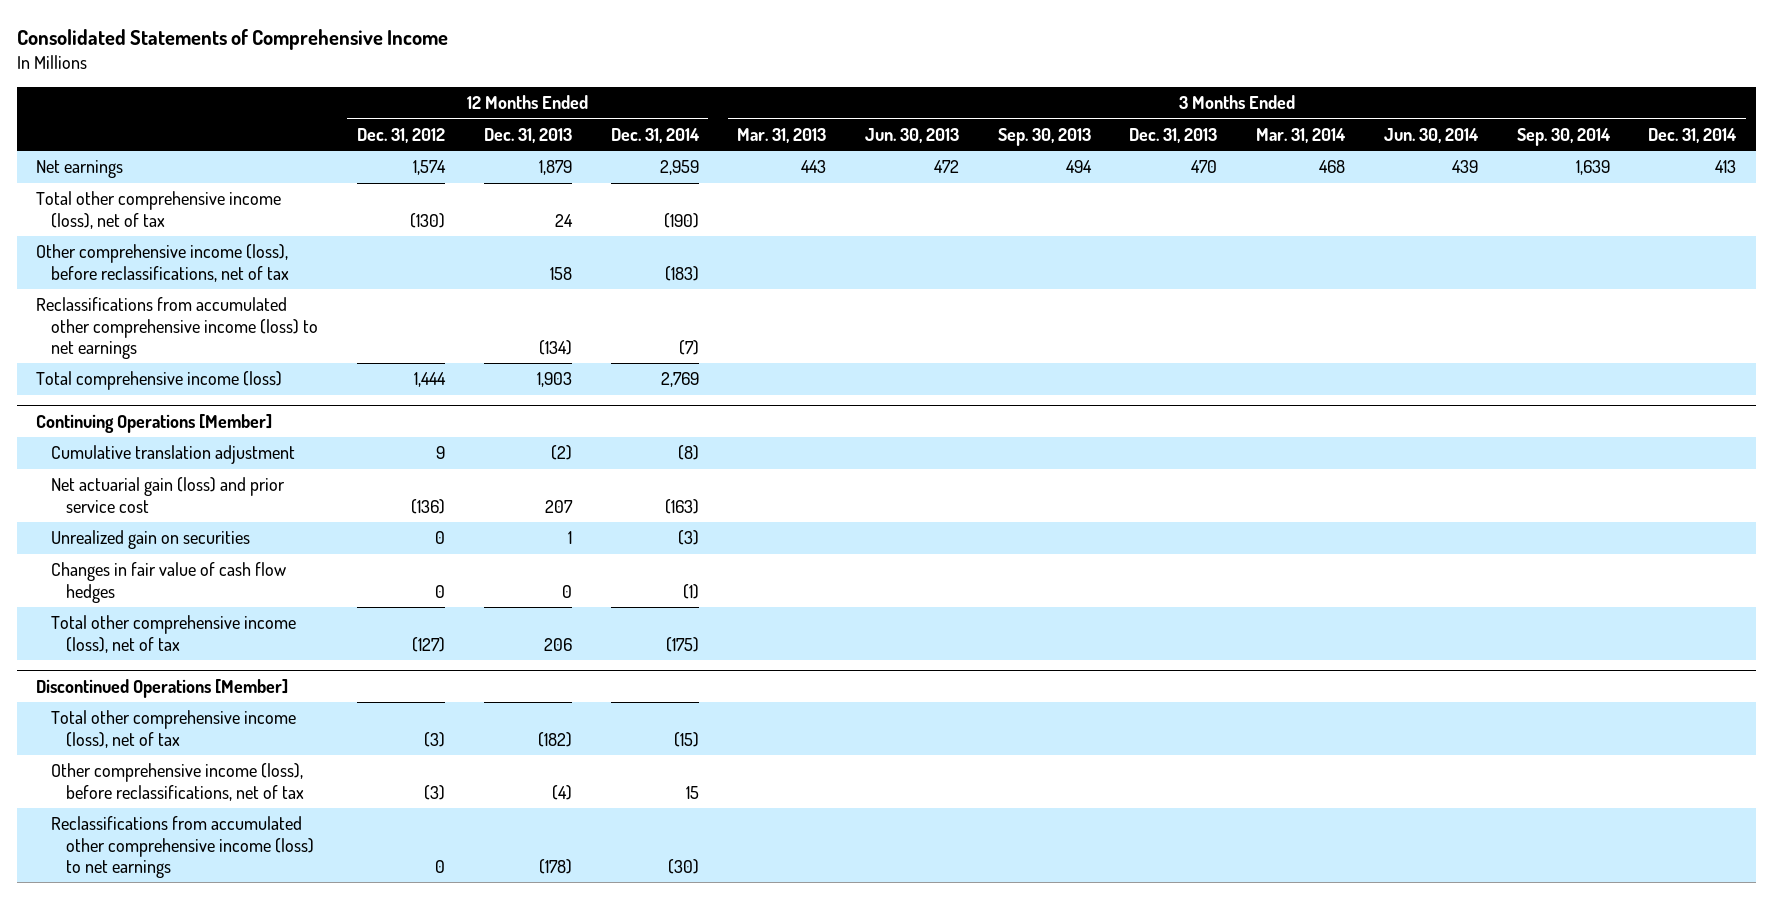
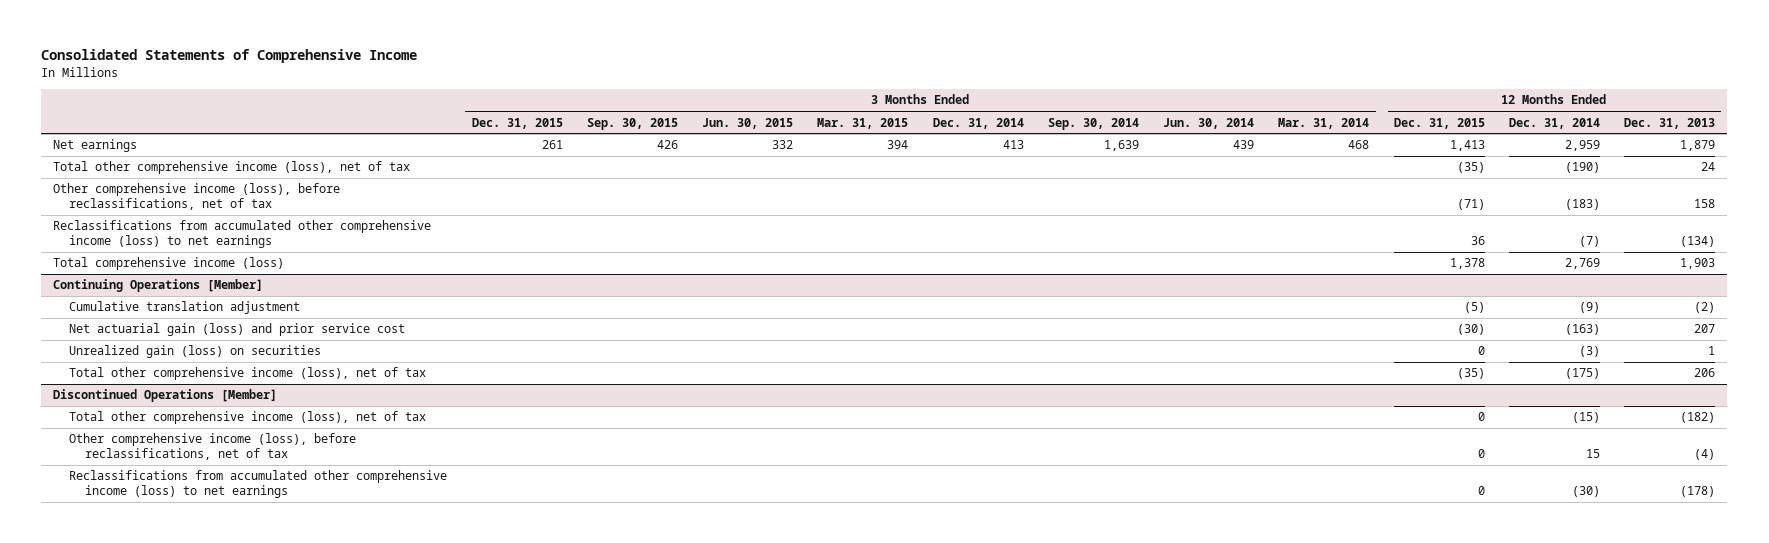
[357,128,446,144] Dec. 31, 2012 -> none
[737,128,827,144] Mar. 31, 2013 -> none
[864,128,959,144] Jun. 30, 2013 -> none
[997,128,1091,147] Sep. 30, 2013 -> none
[1129,128,1218,144] Dec. 31, 2013 -> none
none -> [471,117,563,129] Dec. 31, 2015
none -> [586,117,678,130] Sep. 30, 2015
none -> [702,117,794,129] Jun. 30, 2015
none -> [817,117,909,129] Mar. 31, 2015
none -> [1393,117,1485,129] Dec. 31, 2015
[677,445,699,461] (8) -> [1578,302,1600,314] (9)
[51,562,287,603] Changes in fair value of cash flow hedges -> none
[51,530,251,550] Unrealized gain on securities -> [69,345,322,359] Unrealized gain (loss) on securities

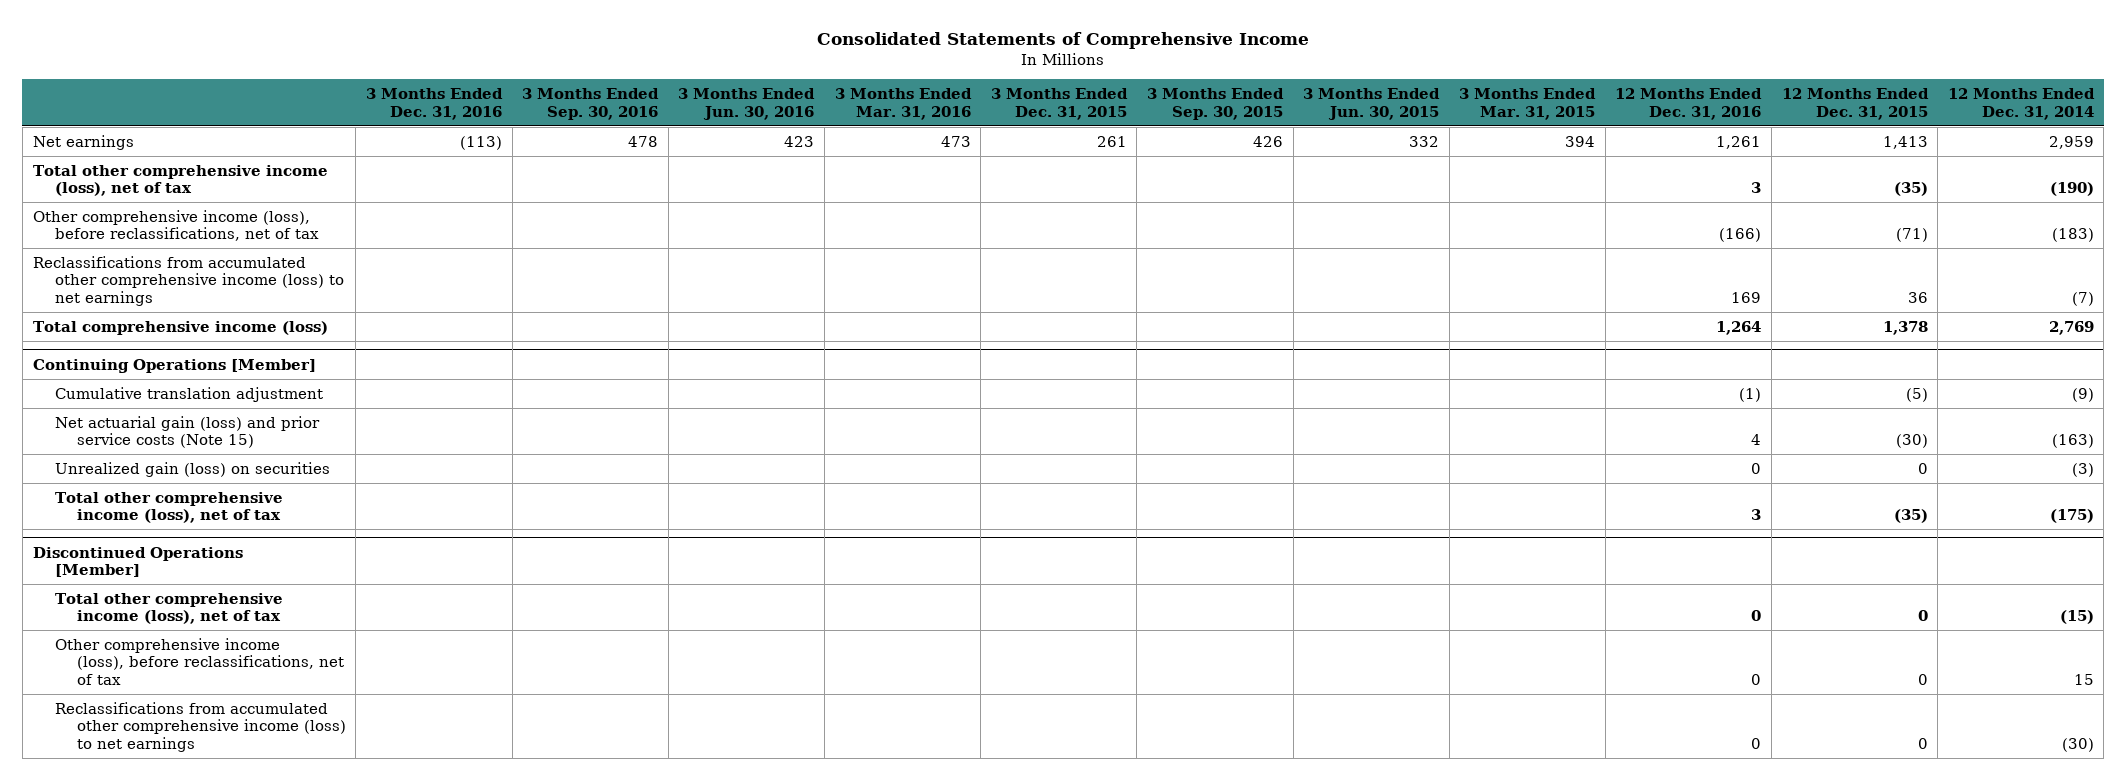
[932,117,1024,129] Dec. 31, 2014 -> none
[1047,117,1139,130] Sep. 30, 2014 -> none
[1163,117,1255,129] Jun. 30, 2014 -> none
[1278,117,1370,129] Mar. 31, 2014 -> none
[1624,117,1716,129] Dec. 31, 2013 -> none
none -> [366,87,504,120] 3 Months Ended Dec. 31, 2016
none -> [522,87,660,120] 3 Months Ended Sep. 30, 2016
none -> [678,87,816,120] 3 Months Ended Jun. 30, 2016
none -> [834,87,972,120] 3 Months Ended Mar. 31, 2016
none -> [1615,87,1763,120] 12 Months Ended Dec. 31, 2016
[69,323,406,337] Net actuarial gain (loss) and prior service cost -> [54,415,320,449] Net actuarial gain (loss) and prior service costs (Note 15)

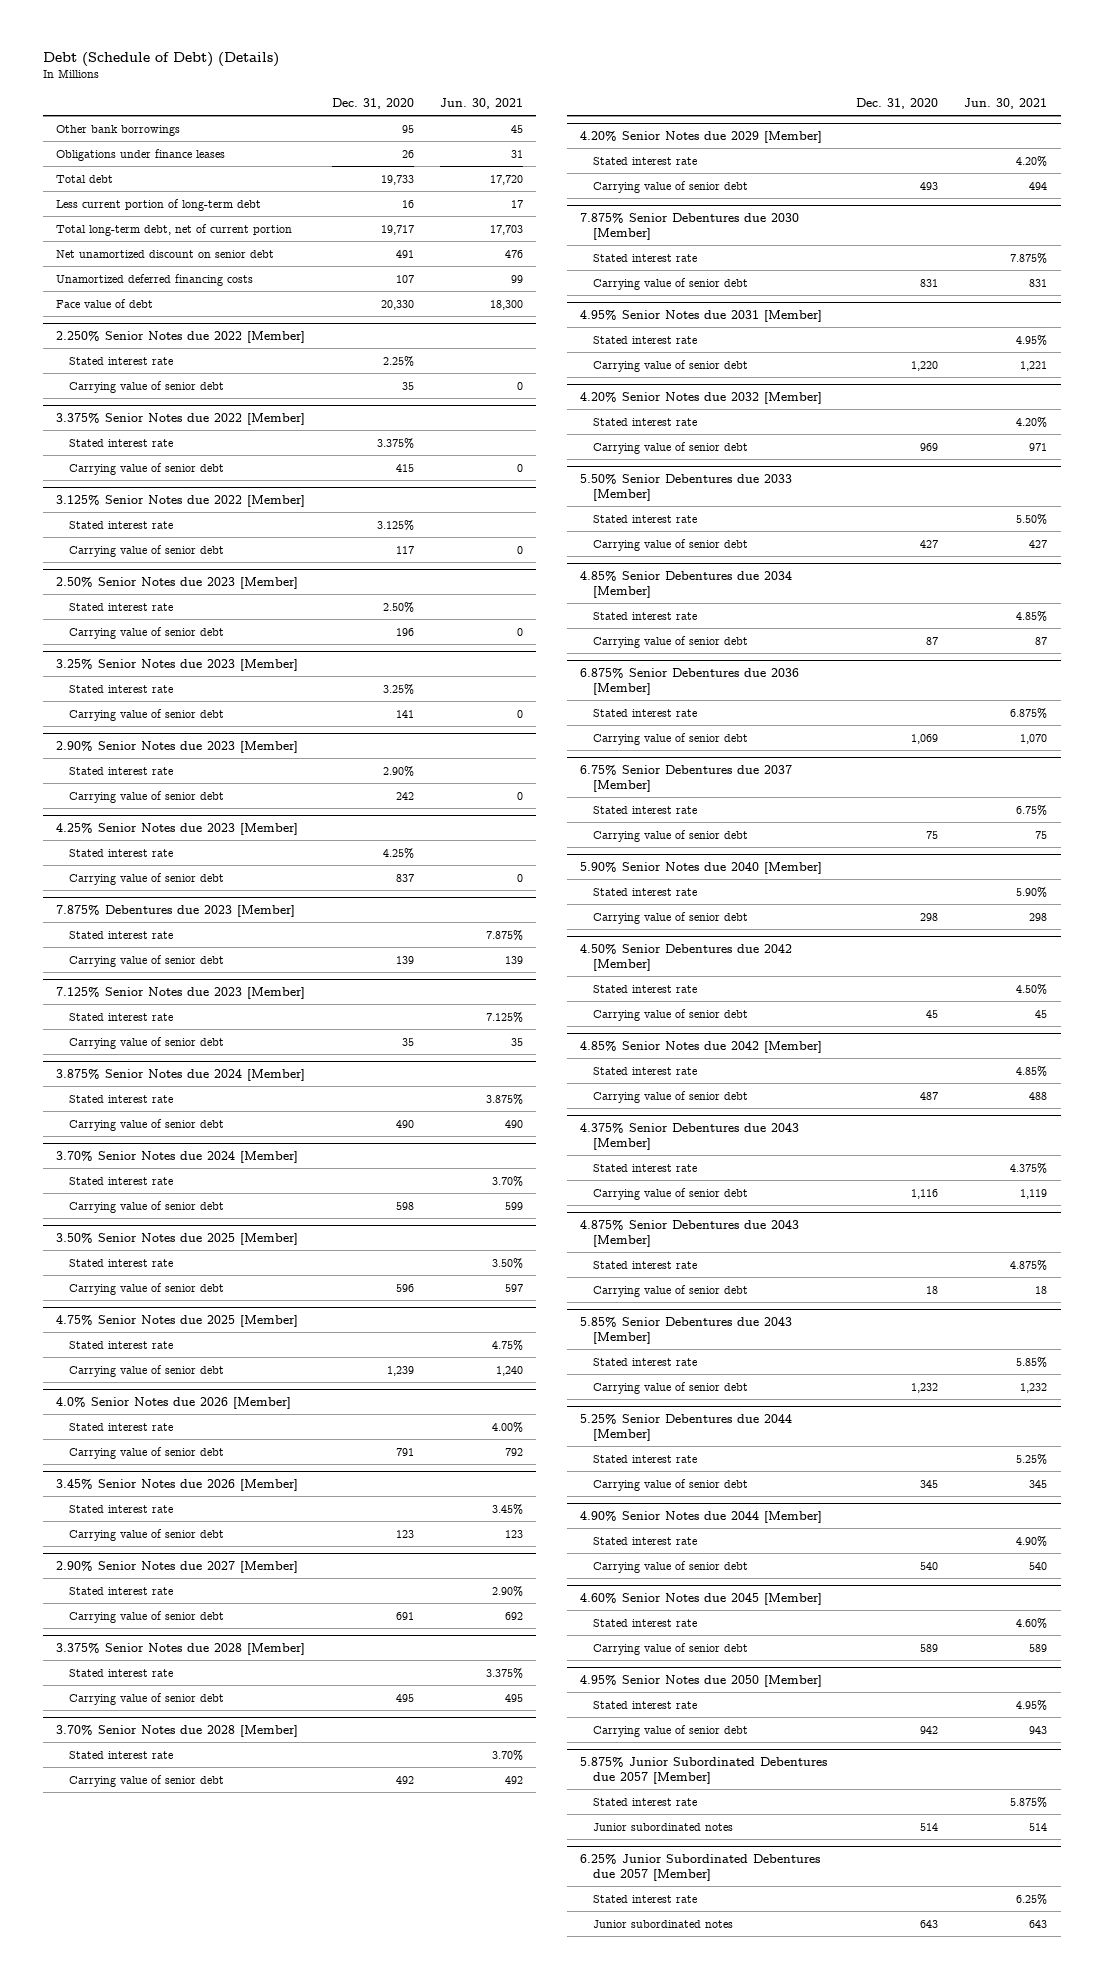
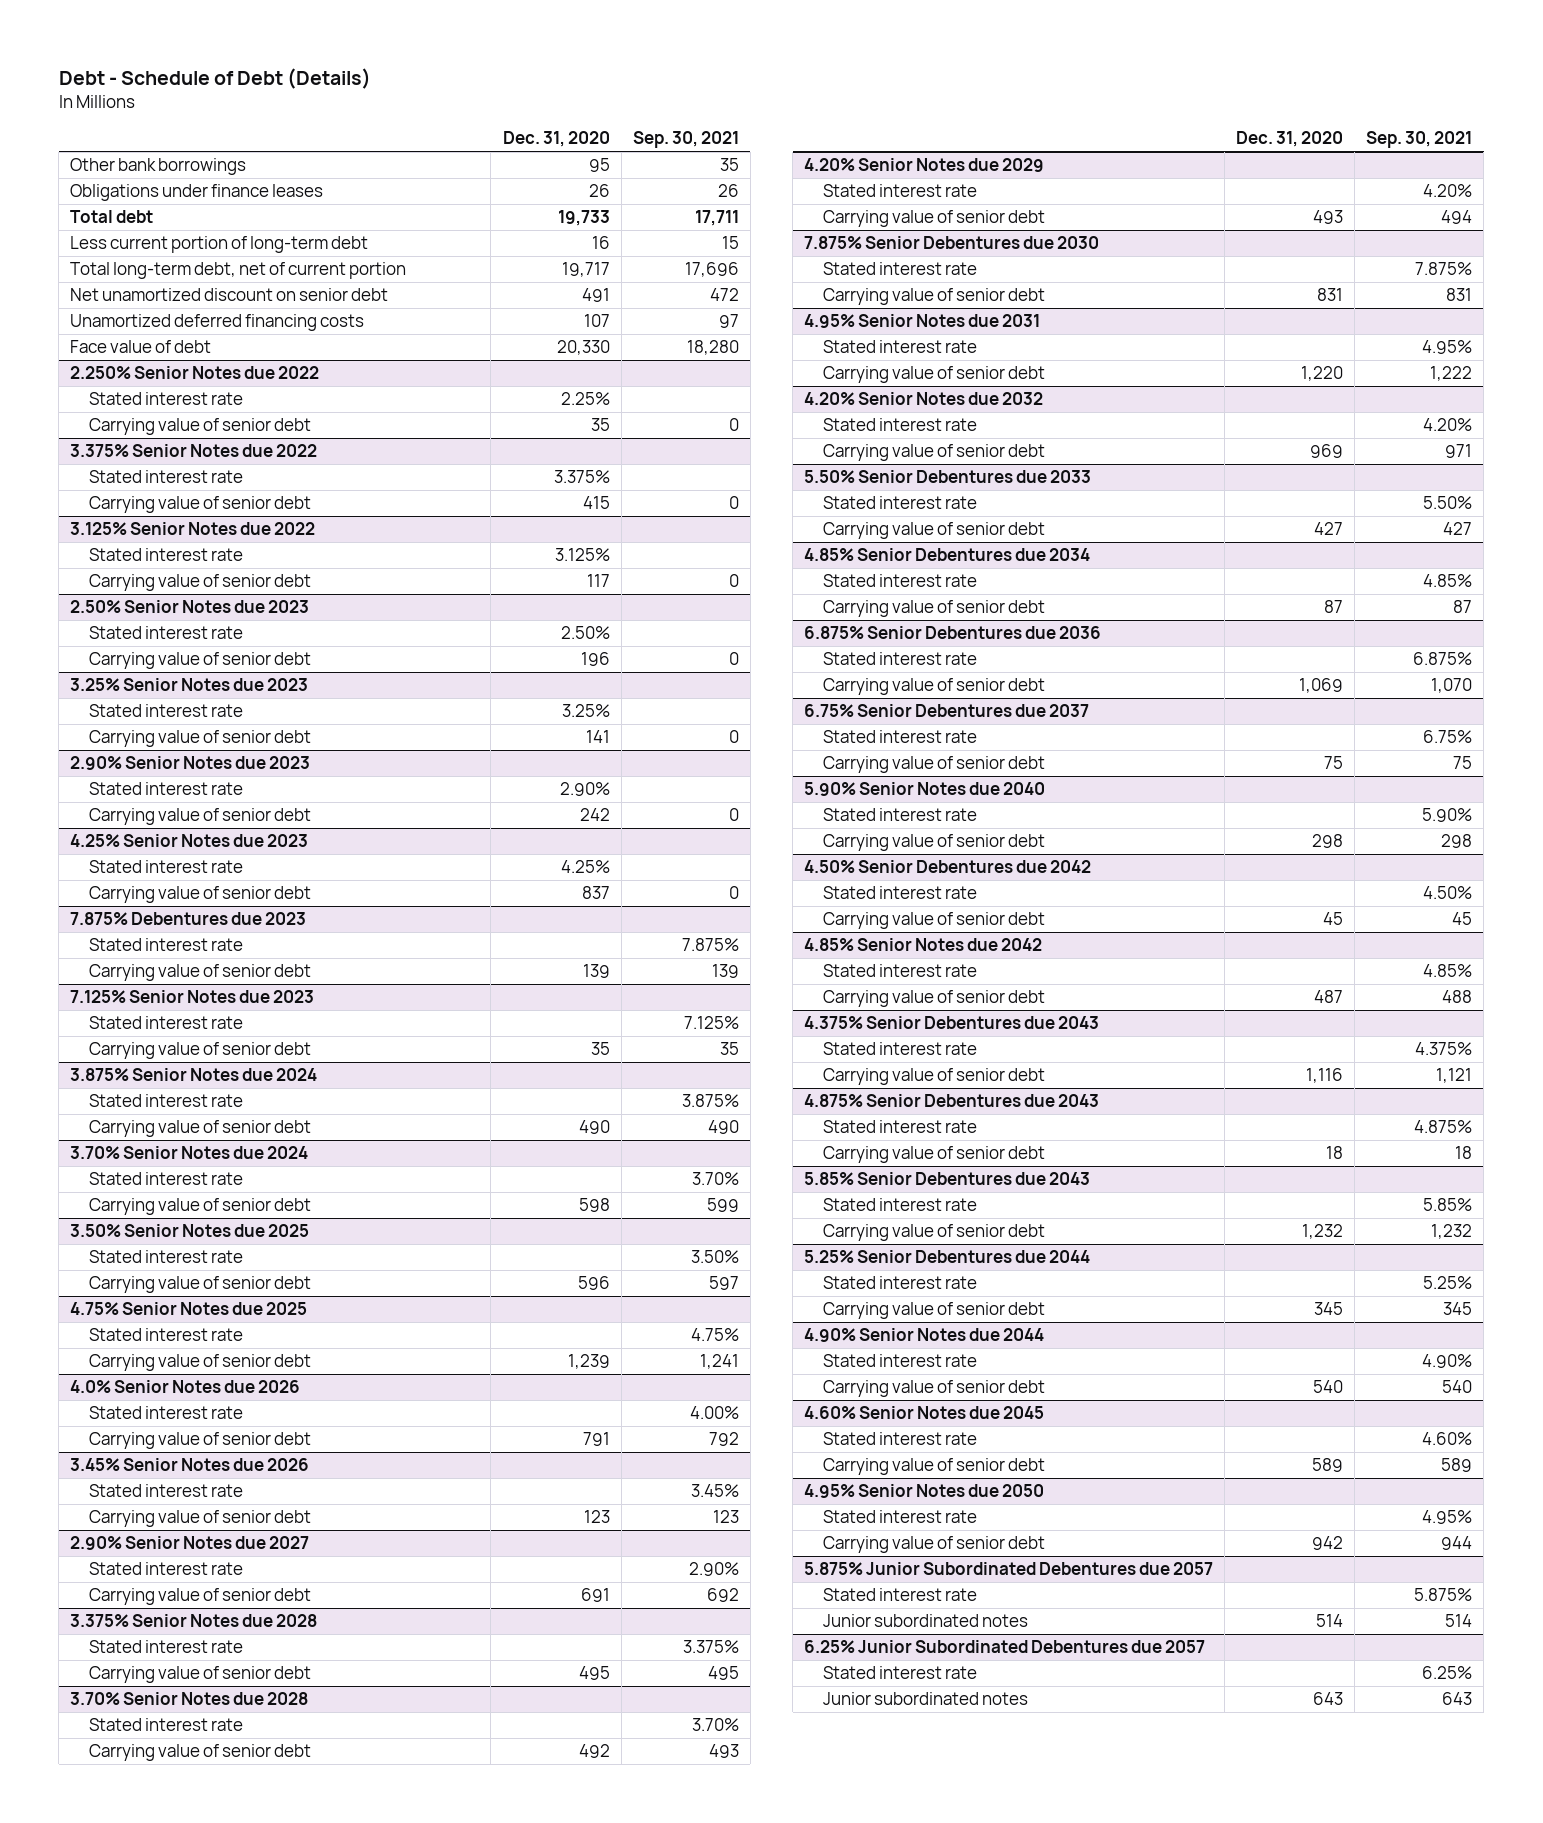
[42,51,279,67] Debt (Schedule of Debt) (Details) -> [58,68,371,90] Debt - Schedule of Debt (Details)
[440,98,524,110] Jun. 30, 2021 -> none
none -> [632,131,739,149] Sep. 30, 2021
[56,331,306,344] 2.250% Senior Notes due 2022 [Member] -> [70,366,320,380] 2.250% Senior Notes due 2022
[56,413,306,426] 3.375% Senior Notes due 2022 [Member] -> [70,444,318,458] 3.375% Senior Notes due 2022
[56,495,306,508] 3.125% Senior Notes due 2022 [Member] -> [70,522,316,536] 3.125% Senior Notes due 2022
[56,577,299,590] 2.50% Senior Notes due 2023 [Member] -> [70,600,310,614] 2.50% Senior Notes due 2023
[56,659,299,672] 3.25% Senior Notes due 2023 [Member] -> [70,678,309,692] 3.25% Senior Notes due 2023
[56,741,299,754] 2.90% Senior Notes due 2023 [Member] -> [70,756,311,771] 2.90% Senior Notes due 2023
[56,823,299,836] 4.25% Senior Notes due 2023 [Member] -> [70,834,309,848] 4.25% Senior Notes due 2023
[56,905,296,918] 7.875% Debentures due 2023 [Member] -> [70,912,307,926] 7.875% Debentures due 2023
[56,987,306,1000] 7.125% Senior Notes due 2023 [Member] -> [70,990,315,1004] 7.125% Senior Notes due 2023
[56,1069,306,1082] 3.875% Senior Notes due 2024 [Member] -> [70,1068,318,1082] 3.875% Senior Notes due 2024
[56,1151,299,1164] 3.70% Senior Notes due 2024 [Member] -> [70,1146,309,1160] 3.70% Senior Notes due 2024
[56,1233,299,1246] 3.50% Senior Notes due 2025 [Member] -> [70,1224,310,1238] 3.50% Senior Notes due 2025
[56,1315,299,1328] 4.75% Senior Notes due 2025 [Member] -> [70,1302,308,1316] 4.75% Senior Notes due 2025
[56,1397,292,1410] 4.0% Senior Notes due 2026 [Member] -> [70,1380,301,1394] 4.0% Senior Notes due 2026
[56,1479,299,1492] 3.45% Senior Notes due 2026 [Member] -> [70,1458,310,1472] 3.45% Senior Notes due 2026
[56,1561,299,1574] 2.90% Senior Notes due 2027 [Member] -> [70,1536,310,1551] 2.90% Senior Notes due 2027
[56,1643,306,1656] 3.375% Senior Notes due 2028 [Member] -> [70,1614,318,1628] 3.375% Senior Notes due 2028
[56,1725,299,1738] 3.70% Senior Notes due 2028 [Member] -> [70,1692,309,1706] 3.70% Senior Notes due 2028
[580,131,823,144] 4.20% Senior Notes due 2029 [Member] -> [804,158,1045,173] 4.20% Senior Notes due 2029
[580,213,800,241] 7.875% Senior Debentures due 2030 [Member] -> [804,236,1100,250] 7.875% Senior Debentures due 2030
[580,310,823,323] 4.95% Senior Notes due 2031 [Member] -> [804,314,1041,329] 4.95% Senior Notes due 2031
[580,392,823,405] 4.20% Senior Notes due 2032 [Member] -> [804,392,1044,406] 4.20% Senior Notes due 2032
[580,474,793,502] 5.50% Senior Debentures due 2033 [Member] -> [804,470,1092,484] 5.50% Senior Debentures due 2033
[580,571,793,599] 4.85% Senior Debentures due 2034 [Member] -> [804,548,1091,562] 4.85% Senior Debentures due 2034
[580,668,800,696] 6.875% Senior Debentures due 2036 [Member] -> [804,626,1102,640] 6.875% Senior Debentures due 2036
[580,765,793,793] 6.75% Senior Debentures due 2037 [Member] -> [804,704,1090,718] 6.75% Senior Debentures due 2037
[580,862,823,875] 5.90% Senior Notes due 2040 [Member] -> [804,782,1046,797] 5.90% Senior Notes due 2040
[580,944,793,972] 4.50% Senior Debentures due 2042 [Member] -> [804,860,1092,874] 4.50% Senior Debentures due 2042
[580,1041,823,1054] 4.85% Senior Notes due 2042 [Member] -> [804,938,1043,952] 4.85% Senior Notes due 2042
[580,1123,800,1151] 4.375% Senior Debentures due 2043 [Member] -> [804,1016,1100,1030] 4.375% Senior Debentures due 2043
[580,1220,800,1248] 4.875% Senior Debentures due 2043 [Member] -> [804,1094,1100,1108] 4.875% Senior Debentures due 2043
[580,1317,793,1345] 5.85% Senior Debentures due 2043 [Member] -> [804,1172,1091,1186] 5.85% Senior Debentures due 2043
[580,1414,793,1442] 5.25% Senior Debentures due 2044 [Member] -> [804,1250,1091,1264] 5.25% Senior Debentures due 2044
[580,1511,823,1524] 4.90% Senior Notes due 2044 [Member] -> [804,1328,1045,1343] 4.90% Senior Notes due 2044
[580,1593,823,1606] 4.60% Senior Notes due 2045 [Member] -> [804,1406,1045,1420] 4.60% Senior Notes due 2045
[580,1675,823,1688] 4.95% Senior Notes due 2050 [Member] -> [804,1484,1045,1499] 4.95% Senior Notes due 2050
[580,1757,828,1785] 5.875% Junior Subordinated Debentures due 2057 [Member] -> [804,1562,1214,1576] 5.875% Junior Subordinated Debentures due 2057
[580,1854,821,1882] 6.25% Junior Subordinated Debentures due 2057 [Member] -> [804,1640,1206,1654] 6.25% Junior Subordinated Debentures due 2057

